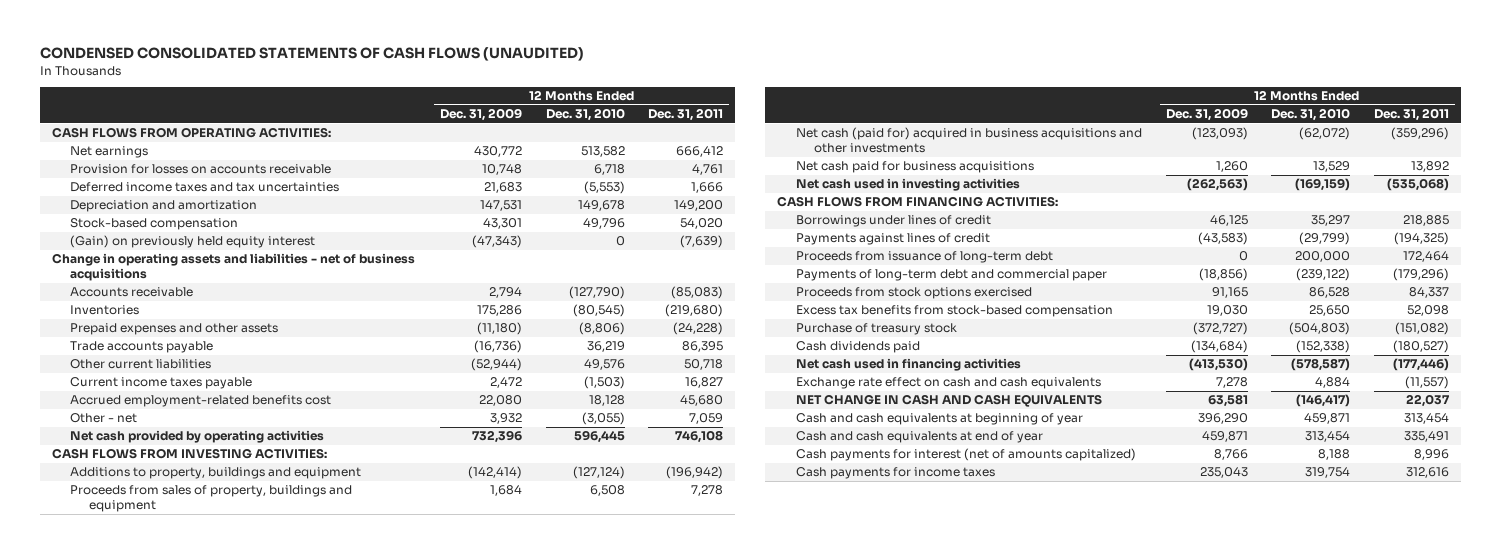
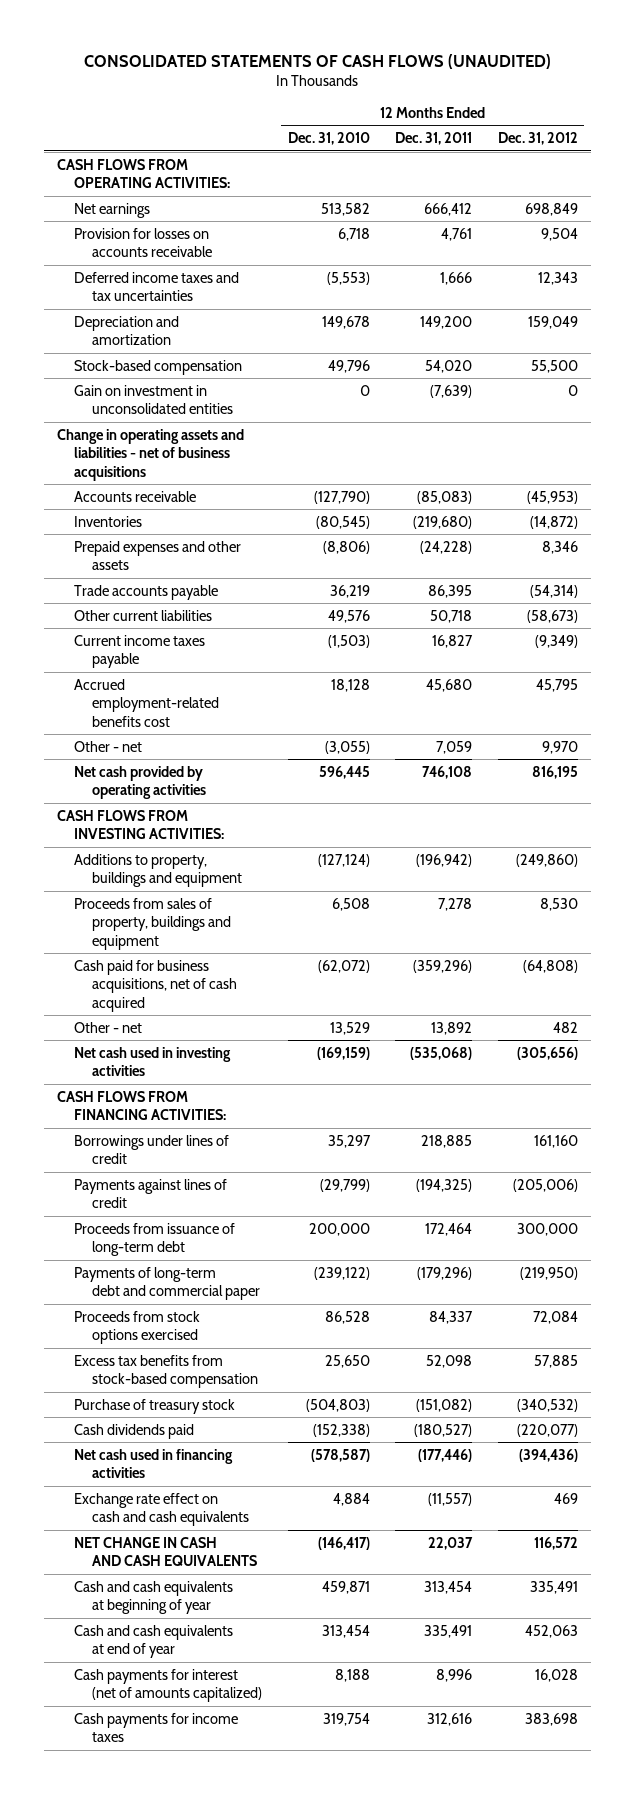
[39,47,584,62] CONDENSED CONSOLIDATED STATEMENTS OF CASH FLOWS (UNAUDITED) -> [84,53,552,69] CONSOLIDATED STATEMENTS OF CASH FLOWS (UNAUDITED)
[439,108,522,122] Dec. 31, 2009 -> none
none -> [497,132,578,146] Dec. 31, 2012
[70,235,316,249] (Gain) on previously held equity interest -> [74,384,234,415] Gain on investment in unconsolidated entities
[795,127,1142,154] Net cash (paid for) acquired in business acquisitions and other investments -> [74,959,238,1012] Cash paid for business acquisitions, net of cash acquired
[795,161,1034,174] Net cash paid for business acquisitions -> [74,1021,143,1033] Other - net

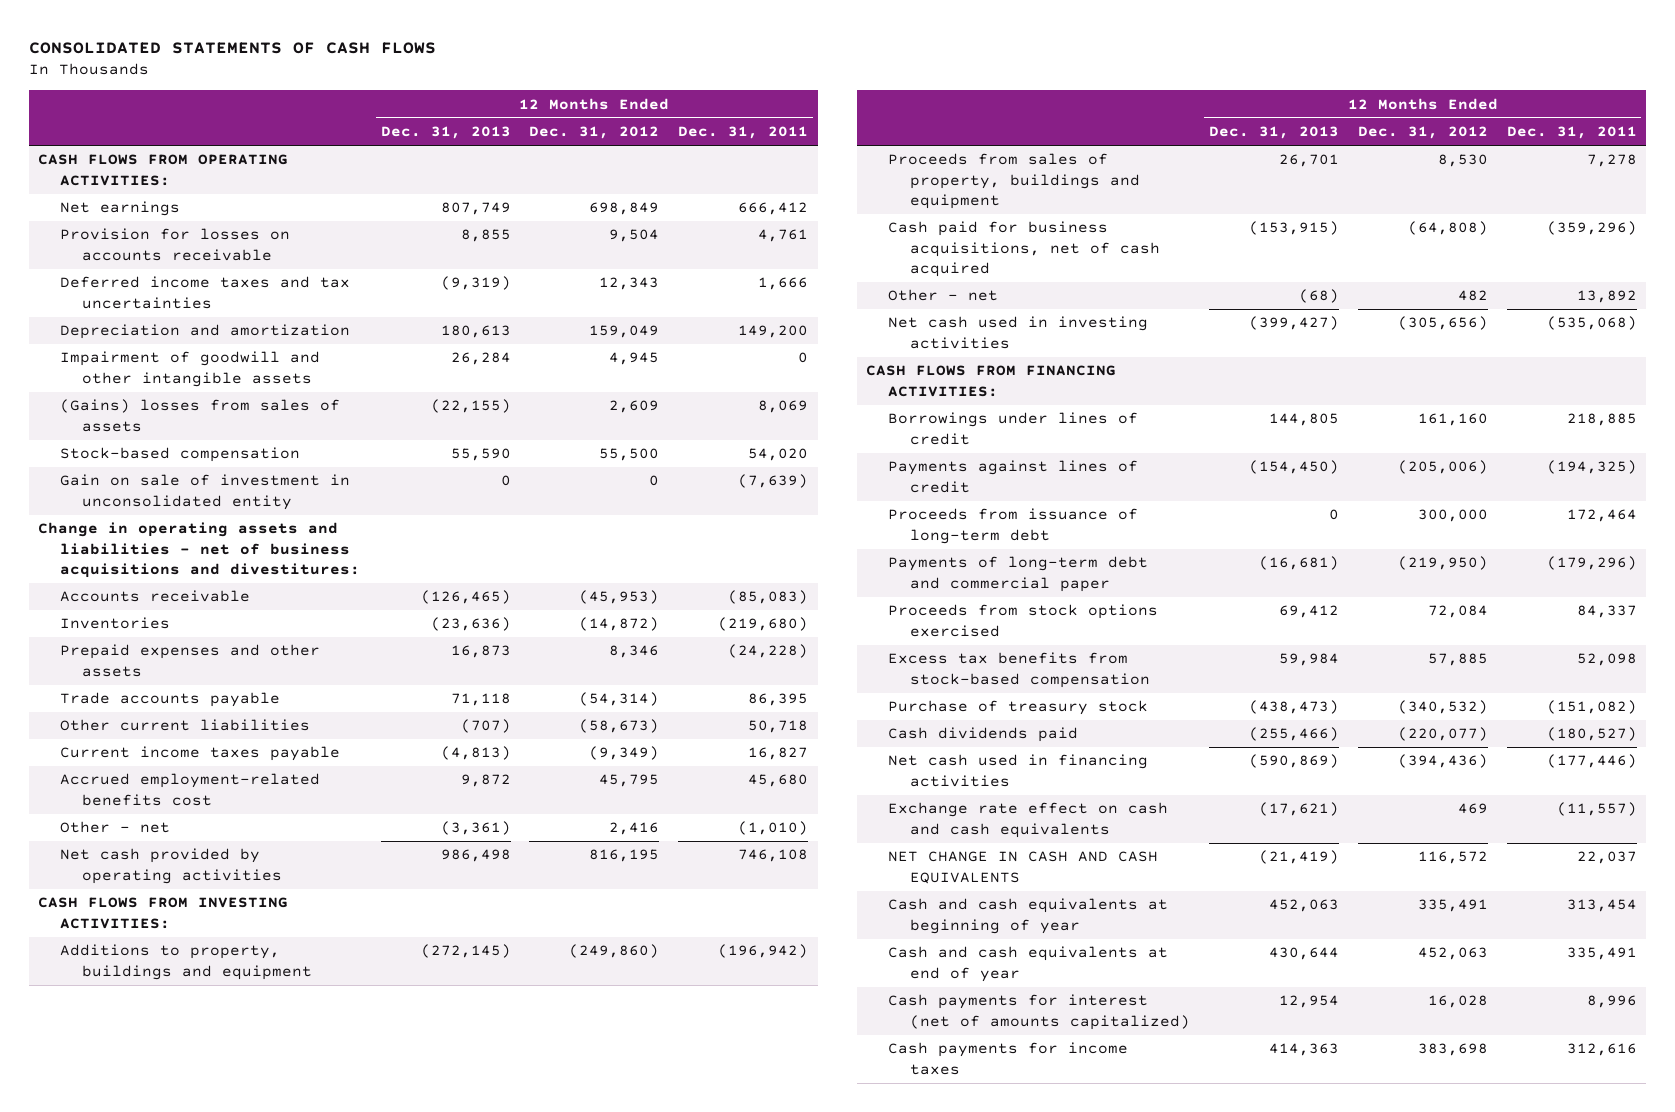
[84,53,552,69] CONSOLIDATED STATEMENTS OF CASH FLOWS (UNAUDITED) -> [28,42,436,55] CONSOLIDATED STATEMENTS OF CASH FLOWS
[287,132,370,146] Dec. 31, 2010 -> none
none -> [380,126,511,140] Dec. 31, 2013
none -> [60,351,321,387] Impairment of goodwill and other intangible assets
none -> [60,399,341,432] (Gains) losses from sales of assets
[74,384,234,415] Gain on investment in unconsolidated entities -> [60,474,351,510] Gain on sale of investment in unconsolidated entity
[56,428,244,481] Change in operating assets and liabilities - net of business acquisitions -> [38,522,361,578] Change in operating assets and liabilities - net of business acquisitions and divestitures:
[436,740,473,754] 7,059 -> [738,821,809,836] (1,010)
[541,740,578,754] 9,970 -> [609,822,660,836] 2,416

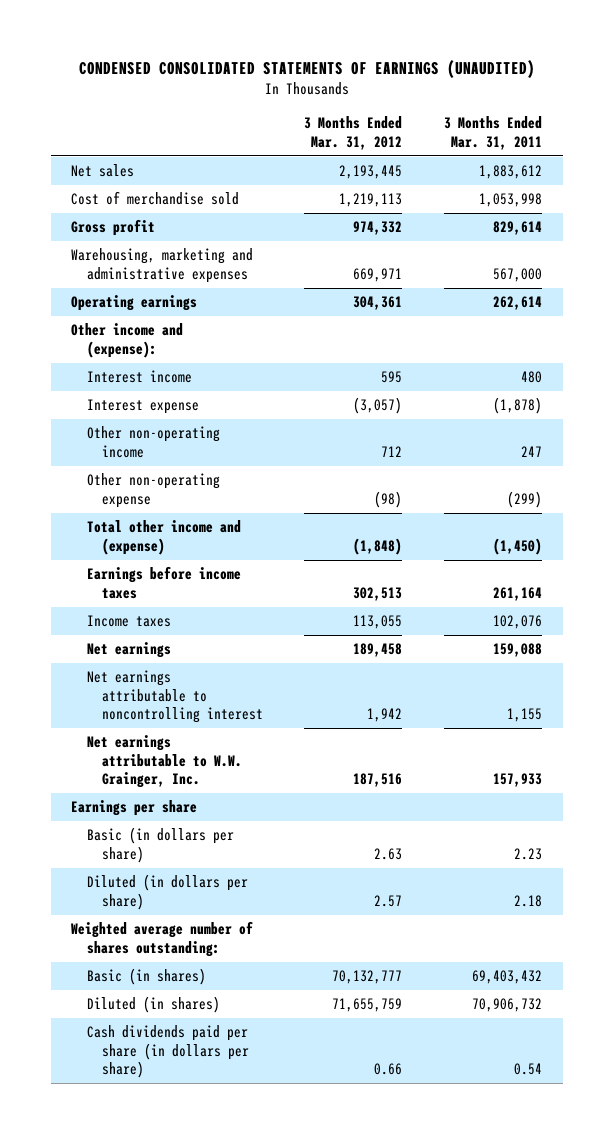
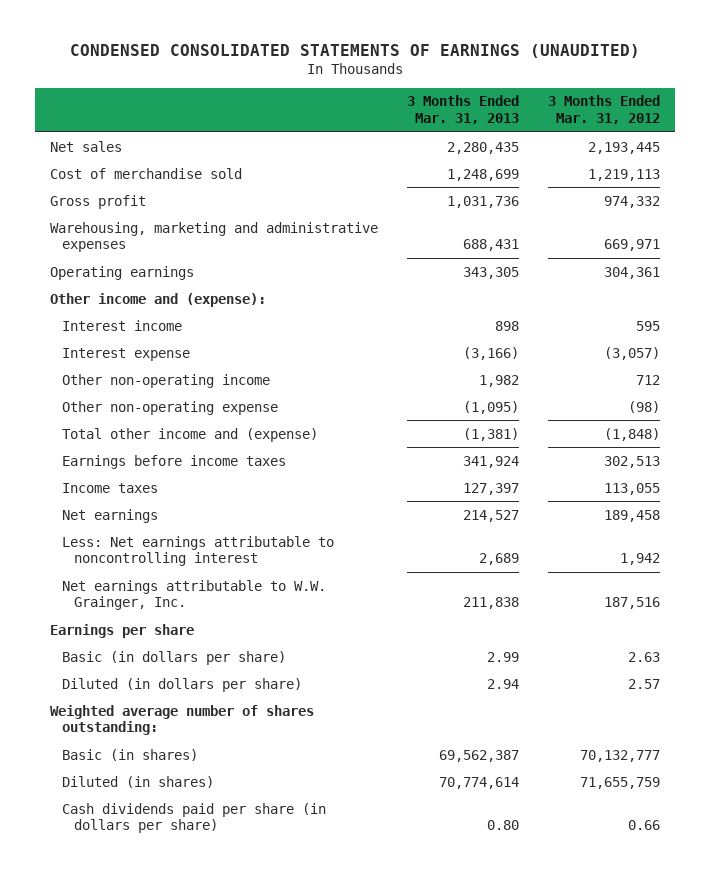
[443,116,542,150] 3 Months Ended Mar. 31, 2011 -> none
none -> [407,95,520,125] 3 Months Ended Mar. 31, 2013
[86,670,263,723] Net earnings attributable to noncontrolling interest -> [62,535,335,567] Less: Net earnings attributable to noncontrolling interest

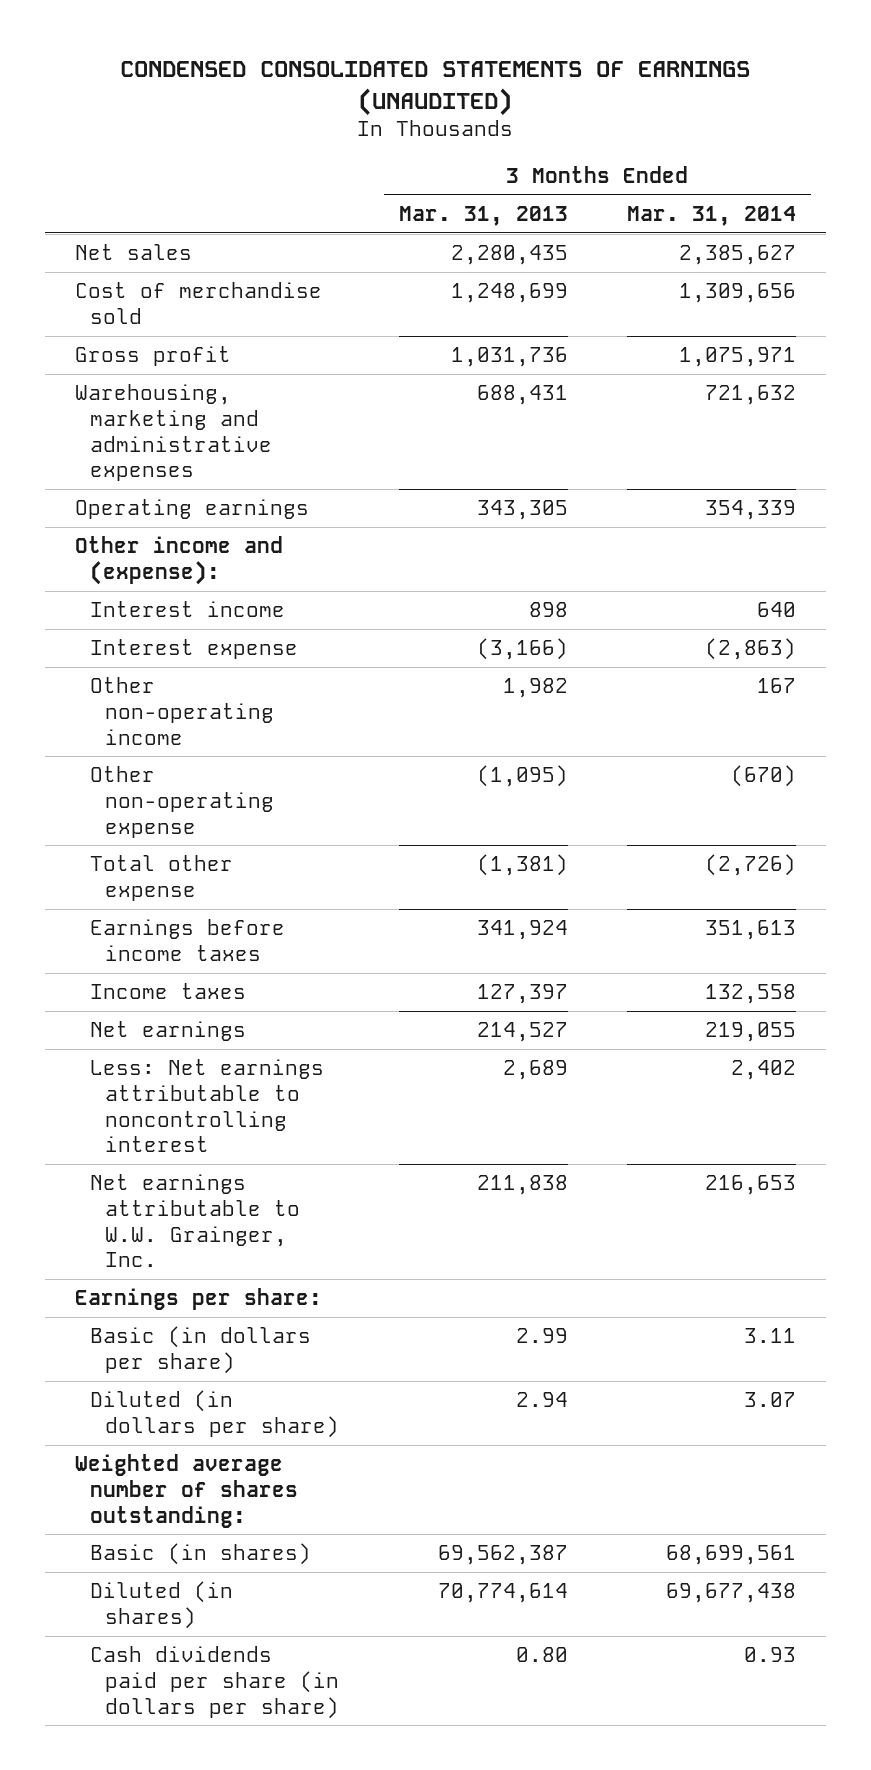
[548,95,661,125] 3 Months Ended Mar. 31, 2012 -> none
none -> [627,205,797,226] Mar. 31, 2014
[62,427,319,442] Total other income and (expense) -> [90,855,234,901] Total other expense
[49,623,194,638] Earnings per share -> [74,1288,322,1311] Earnings per share:

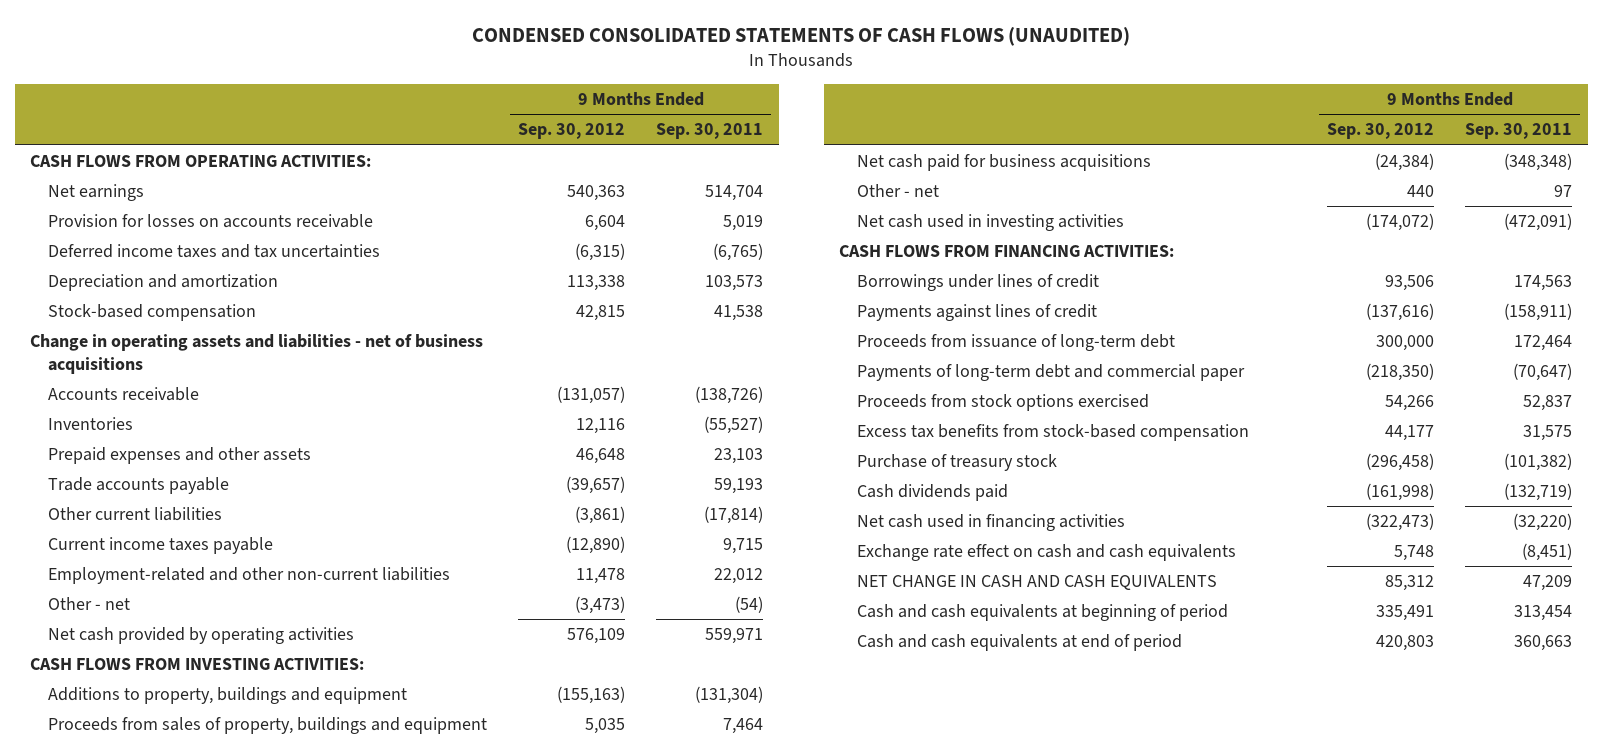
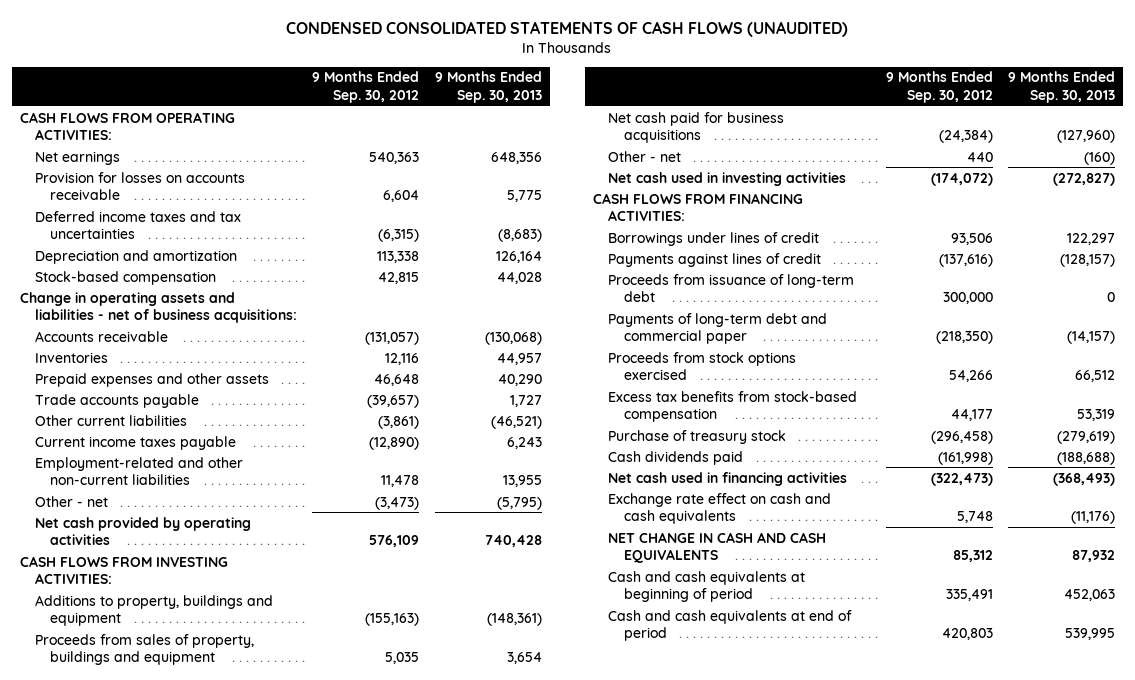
[656,123,764,140] Sep. 30, 2011 -> none
none -> [435,71,543,103] 9 Months Ended Sep. 30, 2013
[30,333,484,374] Change in operating assets and liabilities - net of business acquisitions -> [19,291,297,324] Change in operating assets and liabilities - net of business acquisitions:

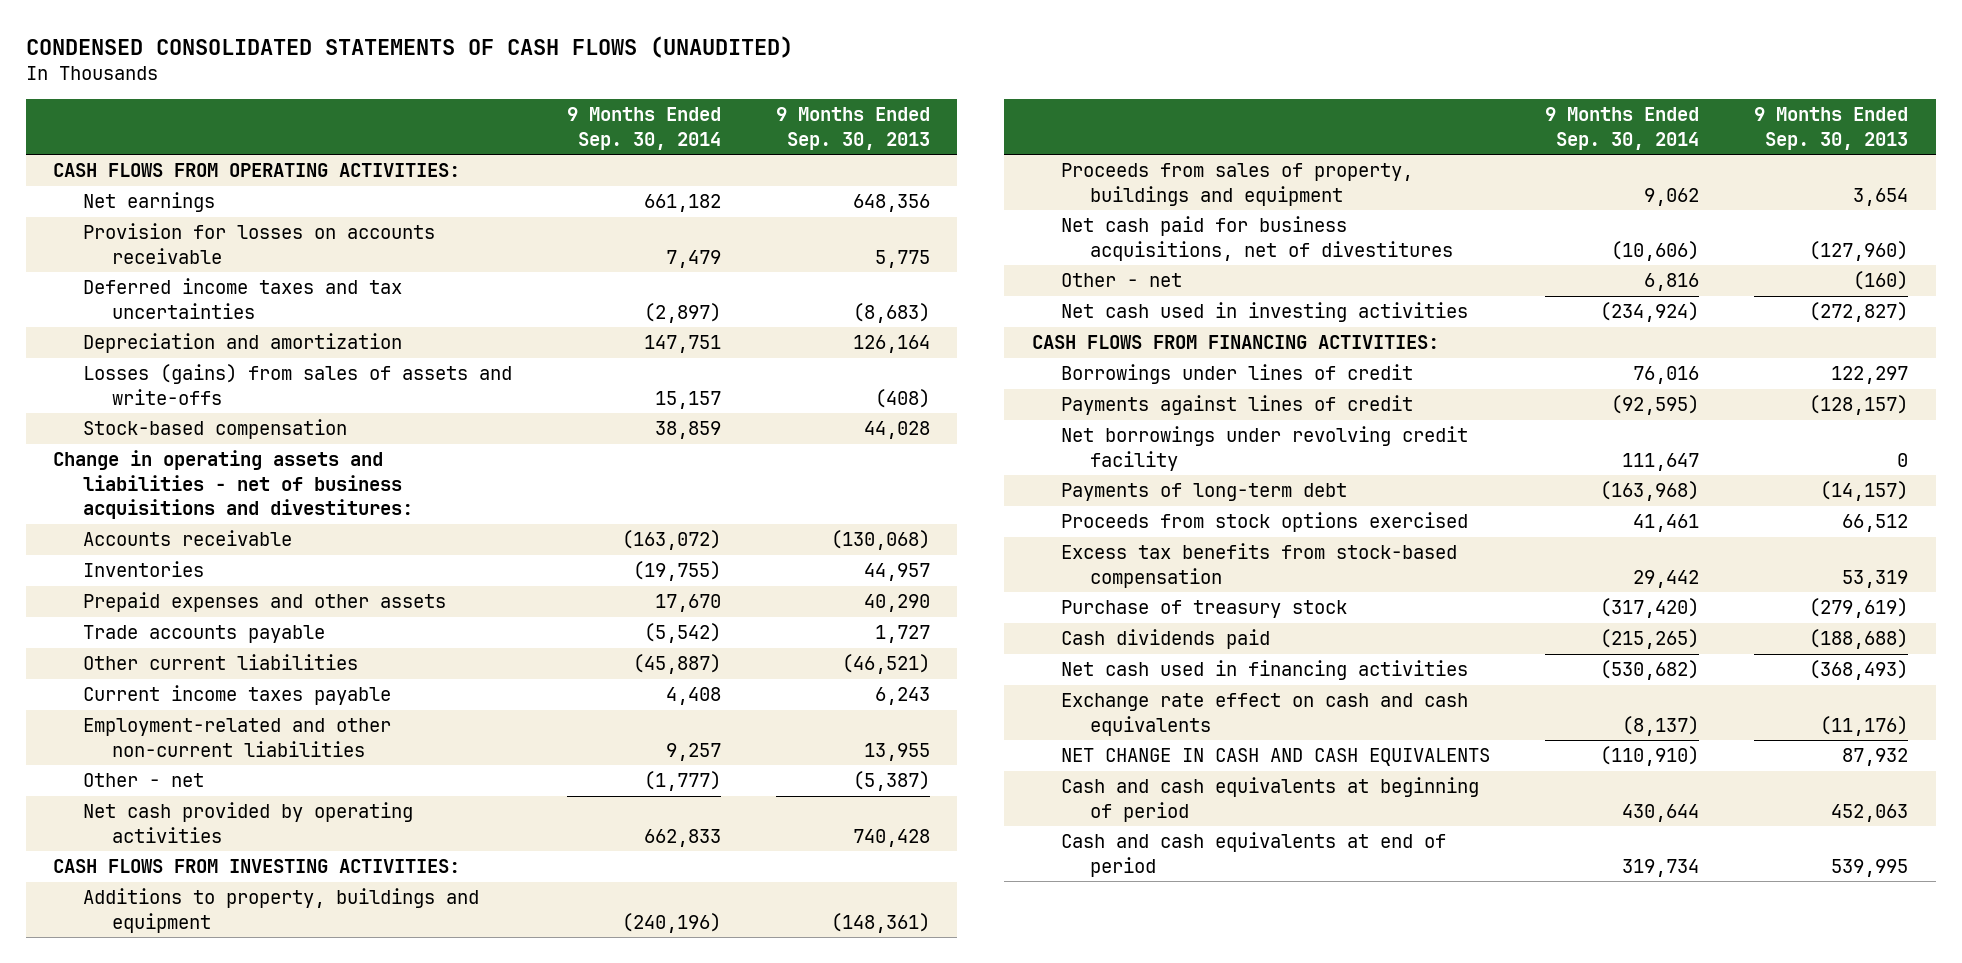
[312,71,420,103] 9 Months Ended Sep. 30, 2012 -> none
none -> [566,107,721,150] 9 Months Ended Sep. 30, 2014
none -> [82,364,512,405] Losses (gains) from sales of assets and write-offs
[19,291,297,324] Change in operating assets and liabilities - net of business acquisitions: -> [53,450,413,519] Change in operating assets and liabilities - net of business acquisitions and divestitures:
[497,496,543,510] (5,795) -> [852,771,930,792] (5,387)
[608,111,785,144] Net cash paid for business acquisitions -> [1061,216,1454,261] Net cash paid for business acquisitions, net of divestitures
[608,273,855,303] Proceeds from issuance of long-term debt -> none
none -> [1061,426,1469,471] Net borrowings under revolving credit facility
[608,312,828,345] Payments of long-term debt and commercial paper -> [1061,483,1348,502] Payments of long-term debt

